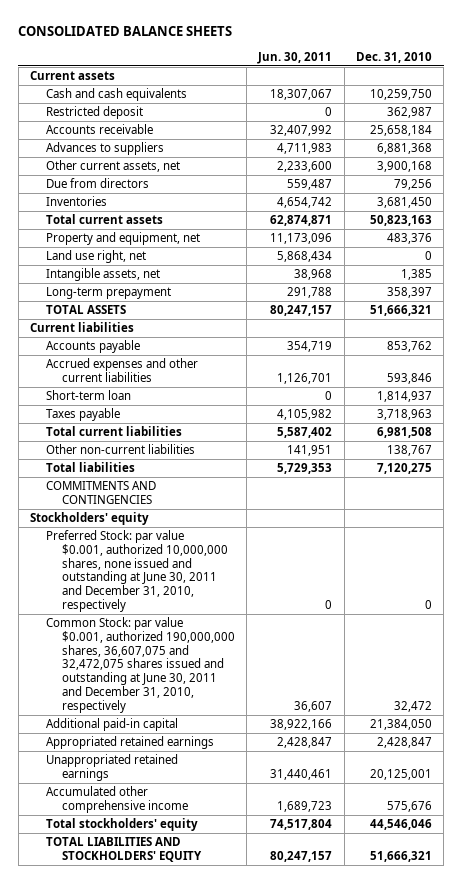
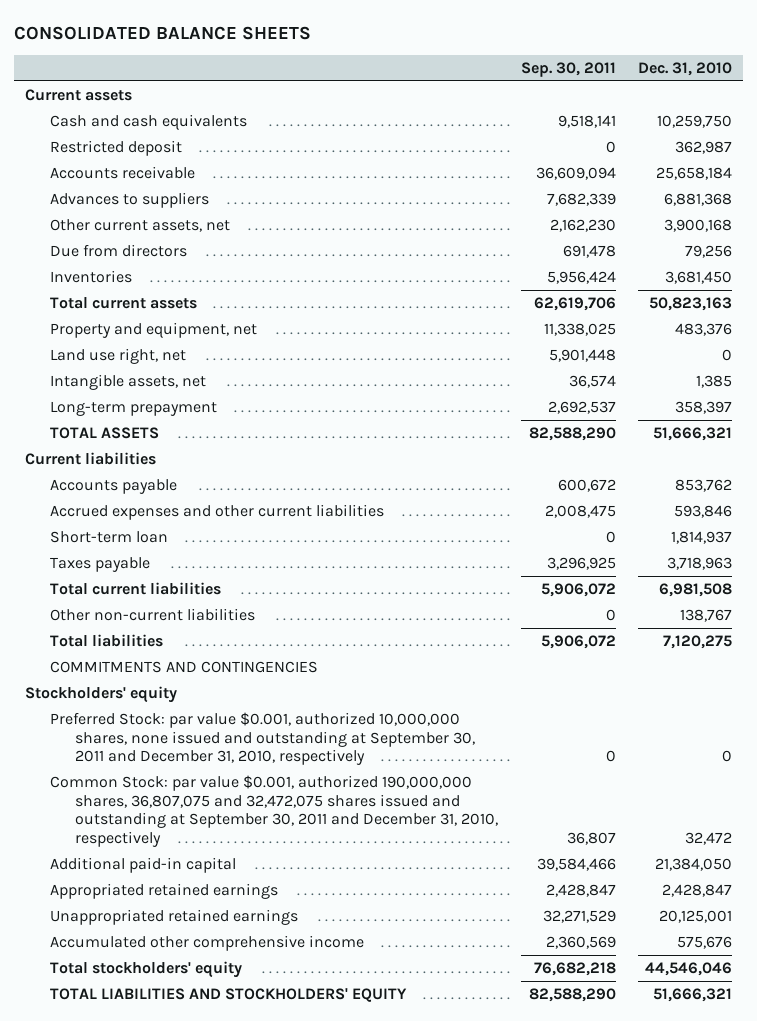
[257,51,333,64] Jun. 30, 2011 -> none
none -> [520,61,616,77] Sep. 30, 2011
[45,530,228,613] Preferred Stock: par value $0.001, authorized 10,000,000 shares, none issued and outstanding at June 30, 2011 and December 31, 2010, respectively -> [50,711,476,766] Preferred Stock: par value $0.001, authorized 10,000,000 shares, none issued and outstanding at September 30, 2011 and December 31, 2010, respectively
[45,617,235,713] Common Stock: par value $0.001, authorized 190,000,000 shares, 36,607,075 and 32,472,075 shares issued and outstanding at June 30, 2011 and December 31, 2010, respectively -> [50,774,499,847] Common Stock: par value $0.001, authorized 190,000,000 shares, 36,807,075 and 32,472,075 shares issued and outstanding at September 30, 2011 and December 31, 2010, respectively

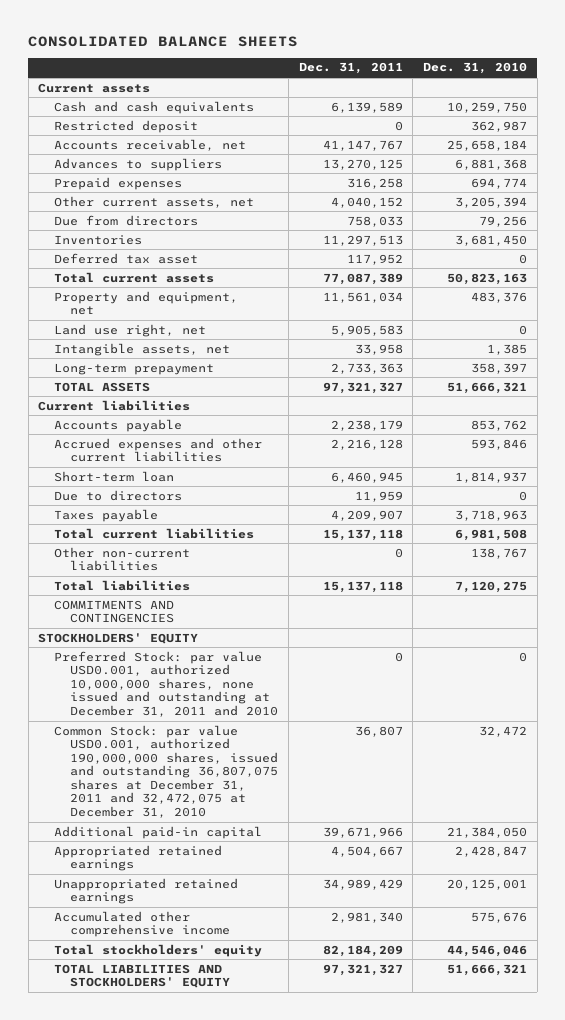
[520,61,616,77] Sep. 30, 2011 -> none
none -> [298,62,403,75] Dec. 31, 2011
[50,165,196,179] Accounts receivable -> [54,138,247,151] Accounts receivable, net
none -> [54,176,183,190] Prepaid expenses
[663,218,732,232] 3,900,168 -> [455,196,528,208] 3,205,394
none -> [54,252,199,264] Deferred tax asset
none -> [54,489,183,501] Due to directors
[25,685,178,703] Stockholders' equity -> [38,632,199,644] STOCKHOLDERS' EQUITY
[50,711,476,766] Preferred Stock: par value $0.001, authorized 10,000,000 shares, none issued and outstanding at September 30, 2011 and December 31, 2010, respectively -> [54,650,279,717] Preferred Stock: par value USD0.001, authorized 10,000,000 shares, none issued and outstanding at December 31, 2011 and 2010
[50,774,499,847] Common Stock: par value $0.001, authorized 190,000,000 shares, 36,807,075 and 32,472,075 shares issued and outstanding at September 30, 2011 and December 31, 2010, respectively -> [54,724,279,818] Common Stock: par value USD0.001, authorized 190,000,000 shares, issued and outstanding 36,807,075 shares at December 31, 2011 and 32,472,075 at December 31, 2010

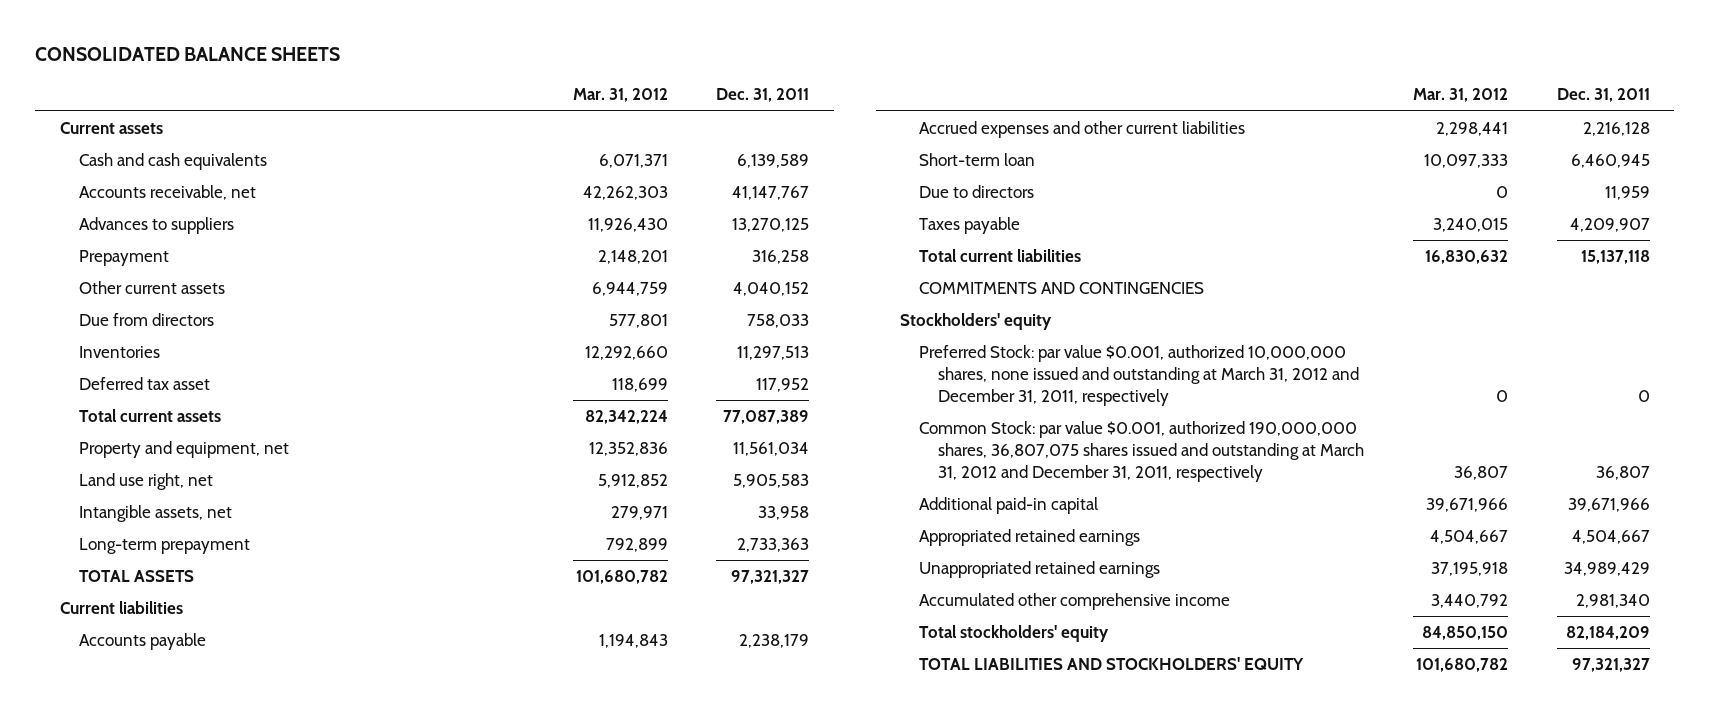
[423,62,528,75] Dec. 31, 2010 -> none
none -> [572,88,668,103] Mar. 31, 2012
[54,119,199,133] Restricted deposit -> none
[54,176,183,190] Prepaid expenses -> [78,250,169,267] Prepayment
[54,195,255,208] Other current assets, net -> [78,281,225,295] Other current assets
[54,546,191,572] Other non-current liabilities -> none
[54,579,191,591] Total liabilities -> none
[38,632,199,644] STOCKHOLDERS' EQUITY -> [899,313,1052,331] Stockholders' equity
[54,650,279,717] Preferred Stock: par value USD0.001, authorized 10,000,000 shares, none issued and outstanding at December 31, 2011 and 2010 -> [919,345,1360,406] Preferred Stock: par value $0.001, authorized 10,000,000 shares, none issued and outstanding at March 31, 2012 and December 31, 2011, respectively
[54,724,279,818] Common Stock: par value USD0.001, authorized 190,000,000 shares, issued and outstanding 36,807,075 shares at December 31, 2011 and 32,472,075 at December 31, 2010 -> [919,421,1365,482] Common Stock: par value $0.001, authorized 190,000,000 shares, 36,807,075 shares issued and outstanding at March 31, 2012 and December 31, 2011, respectively

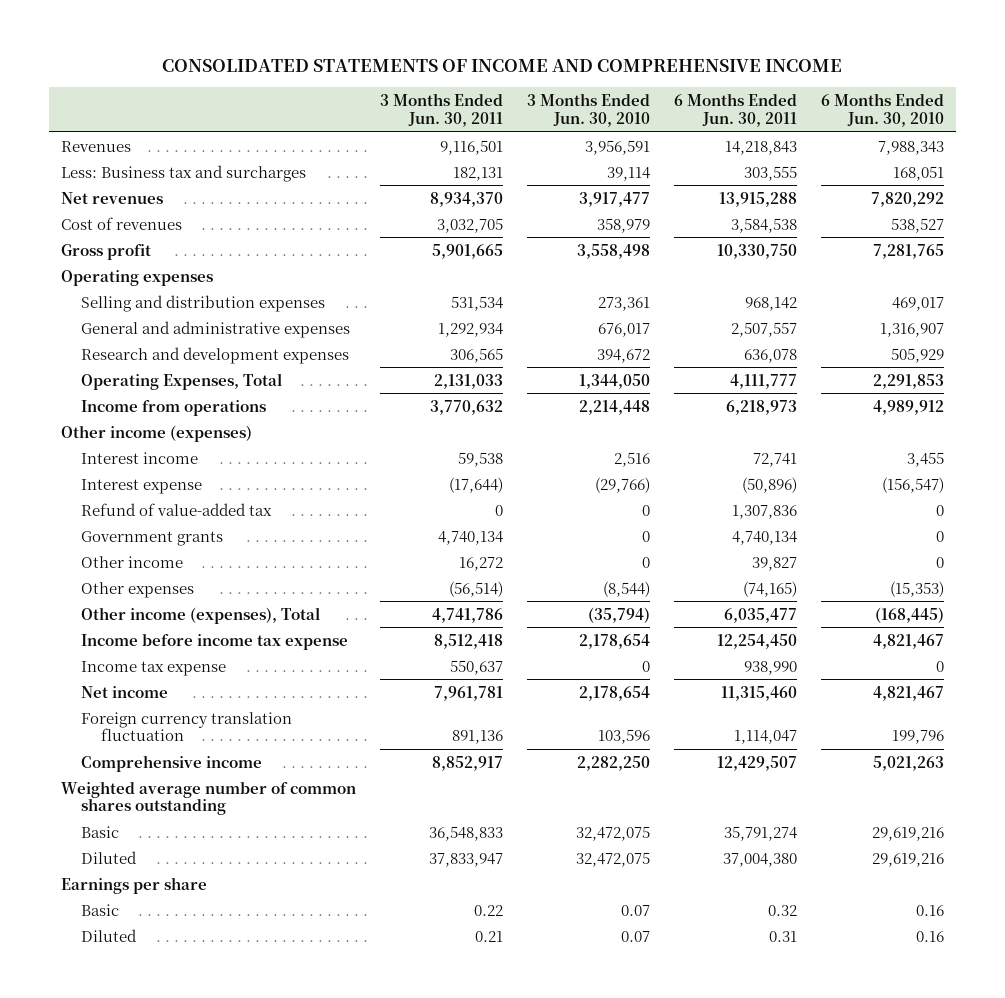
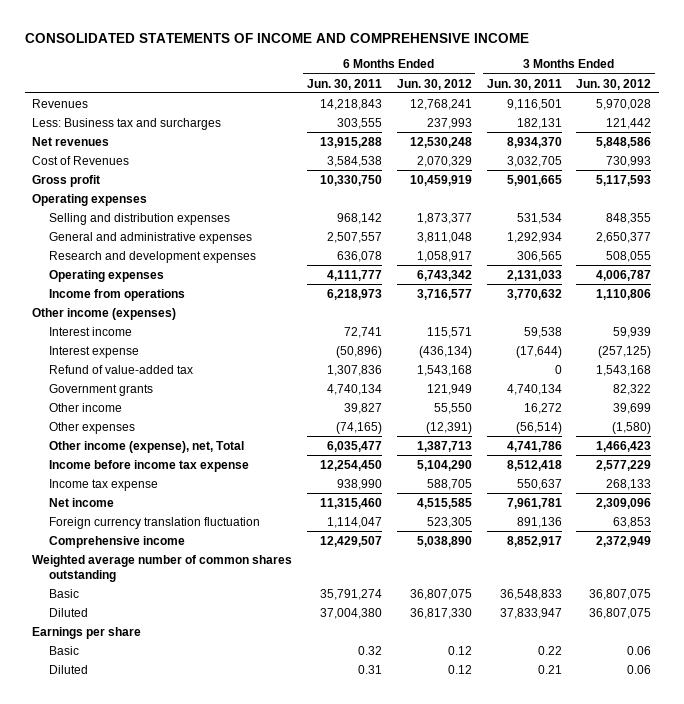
[526,93,650,127] 3 Months Ended Jun. 30, 2010 -> none
[820,93,944,127] 6 Months Ended Jun. 30, 2010 -> none
none -> [396,78,472,90] Jun. 30, 2012
none -> [576,78,652,90] Jun. 30, 2012
[61,216,183,230] Cost of revenues -> [32,155,130,165] Cost of Revenues
[81,372,283,390] Operating Expenses, Total -> [48,269,164,282] Operating expenses
[81,606,321,624] Other income (expenses), Total -> [48,440,244,453] Other income (expense), net, Total

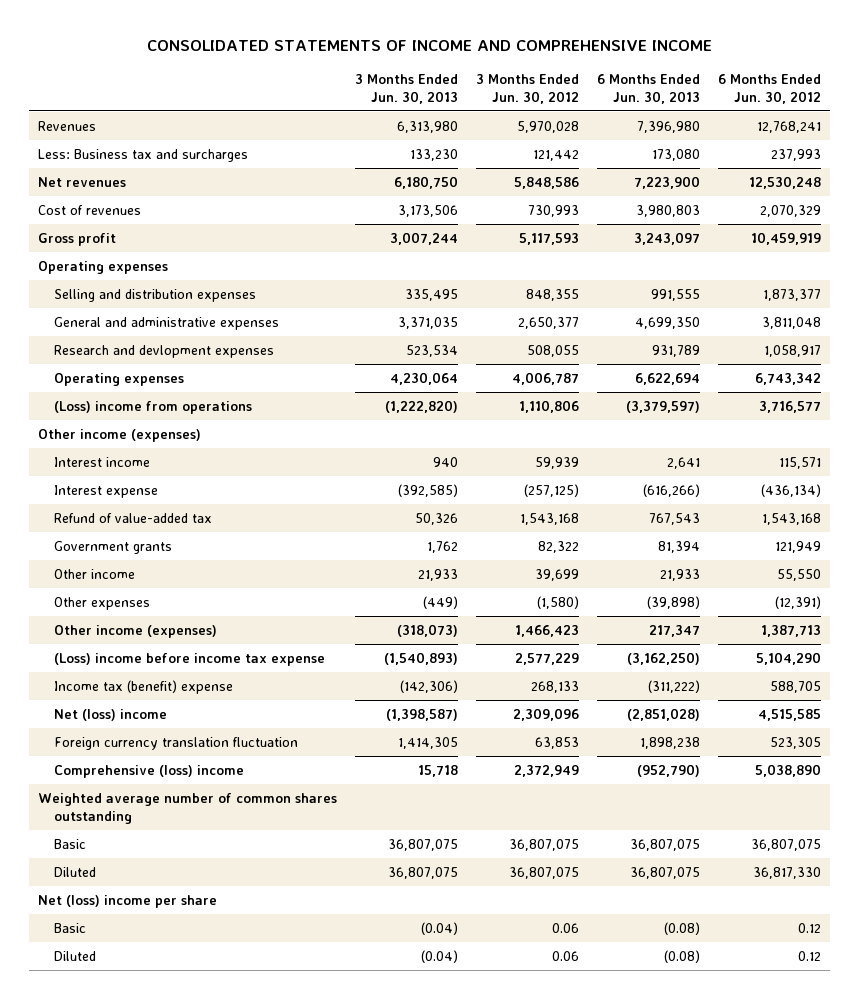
[307,78,383,90] Jun. 30, 2011 -> none
[486,78,562,90] Jun. 30, 2011 -> none
none -> [354,73,458,104] 3 Months Ended Jun. 30, 2013
none -> [597,73,701,104] 6 Months Ended Jun. 30, 2013
[32,155,130,165] Cost of Revenues -> [37,204,141,215] Cost of revenues
[48,250,256,263] Research and development expenses -> [53,344,274,358] Research and devlopment expenses
[48,288,185,301] Income from operations -> [53,400,252,414] (Loss) income from operations
[48,440,244,453] Other income (expense), net, Total -> [53,624,217,638] Other income (expenses)
[48,459,249,472] Income before income tax expense -> [53,652,325,666] (Loss) income before income tax expense
[48,478,158,491] Income tax expense -> [53,679,233,694] Income tax (benefit) expense
[48,497,114,507] Net income -> [53,708,167,721] Net (loss) income
[48,535,185,548] Comprehensive income -> [53,764,244,778] Comprehensive (loss) income
[32,626,142,639] Earnings per share -> [37,894,217,908] Net (loss) income per share

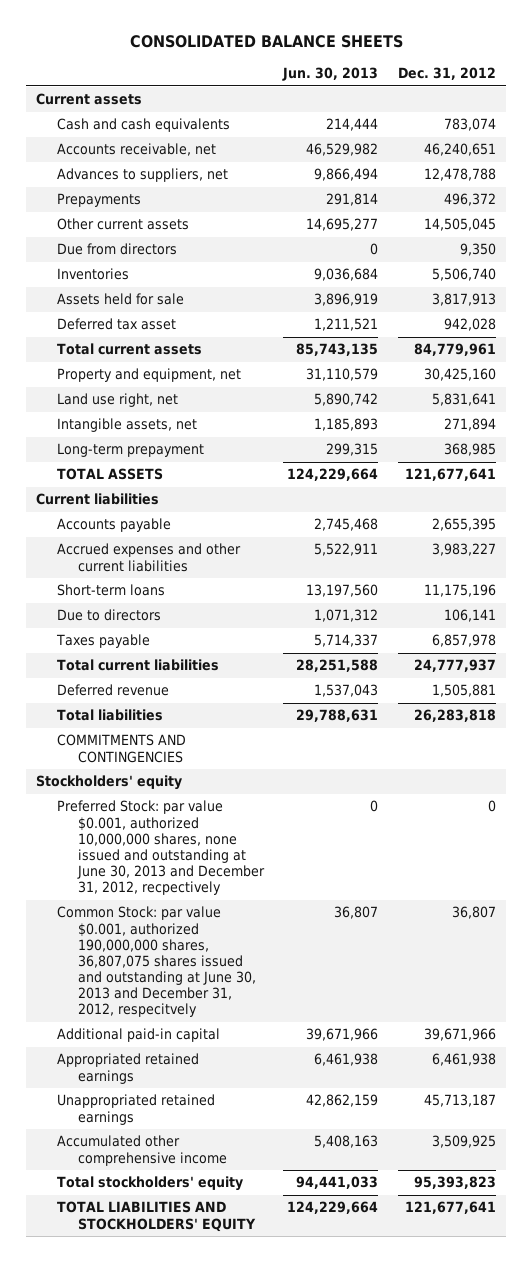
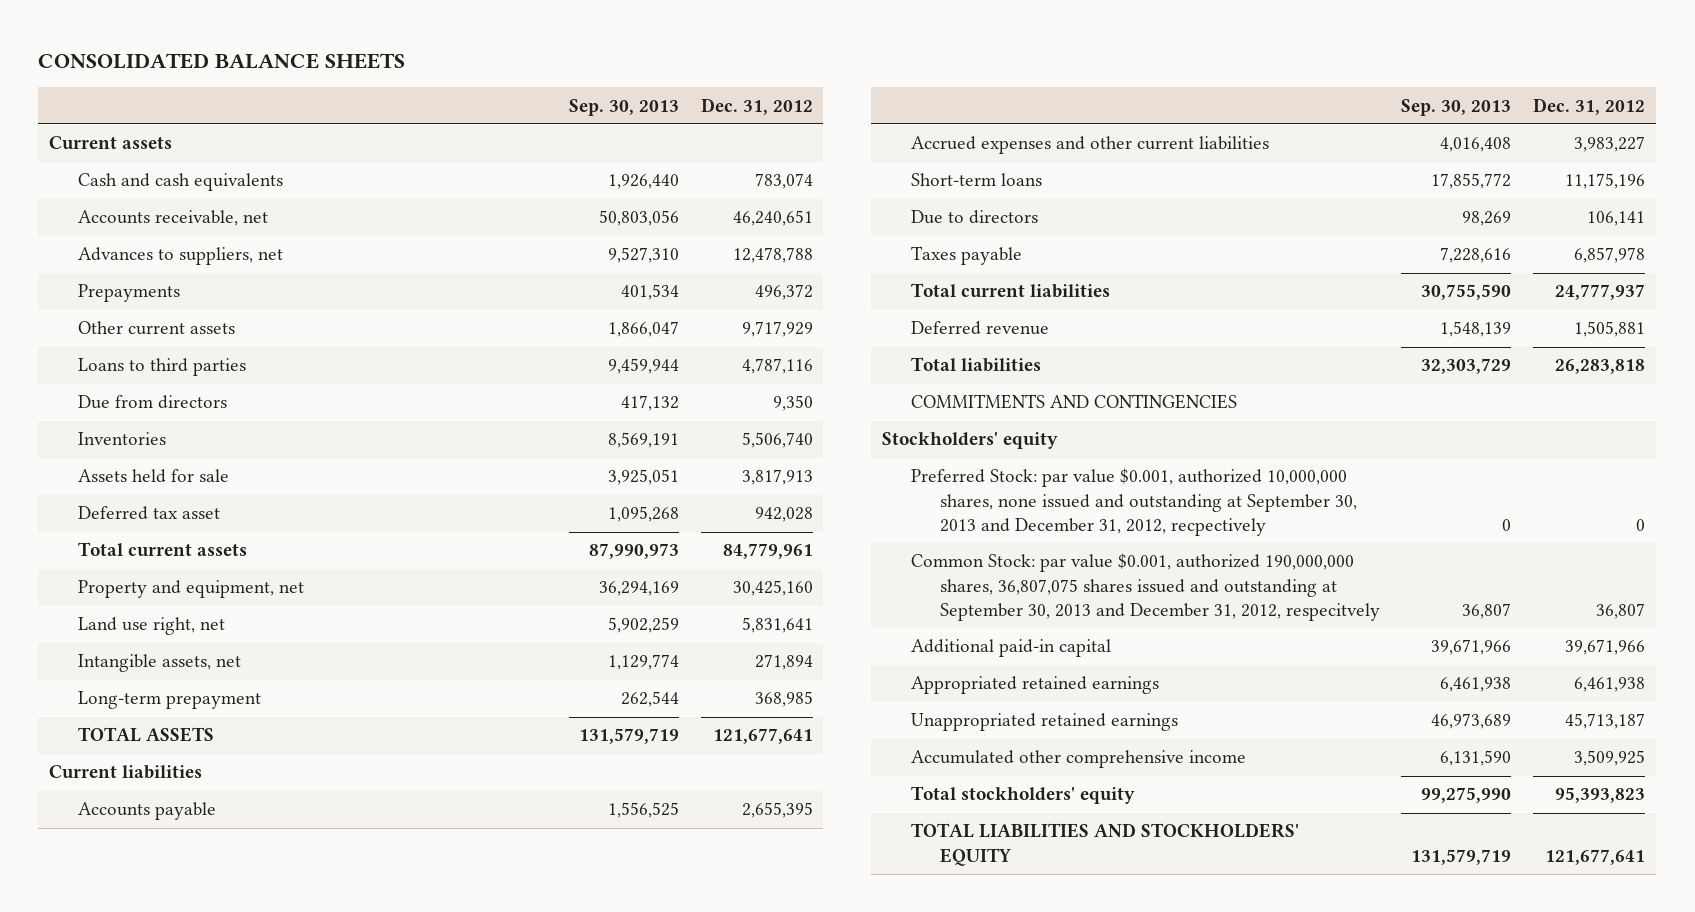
[282,67,379,82] Jun. 30, 2013 -> none
none -> [568,98,679,116] Sep. 30, 2013
[424,218,497,232] 14,505,045 -> [741,321,813,338] 9,717,929
none -> [78,358,247,377] Loans to third parties
[56,800,265,896] Preferred Stock: par value $0.001, authorized 10,000,000 shares, none issued and outstanding at June 30, 2013 and December 31, 2012, recpectively -> [910,468,1357,536] Preferred Stock: par value $0.001, authorized 10,000,000 shares, none issued and outstanding at September 30, 2013 and December 31, 2012, recpectively
[56,906,256,1018] Common Stock: par value $0.001, authorized 190,000,000 shares, 36,807,075 shares issued and outstanding at June 30, 2013 and December 31, 2012, respecitvely -> [910,553,1380,621] Common Stock: par value $0.001, authorized 190,000,000 shares, 36,807,075 shares issued and outstanding at September 30, 2013 and December 31, 2012, respecitvely

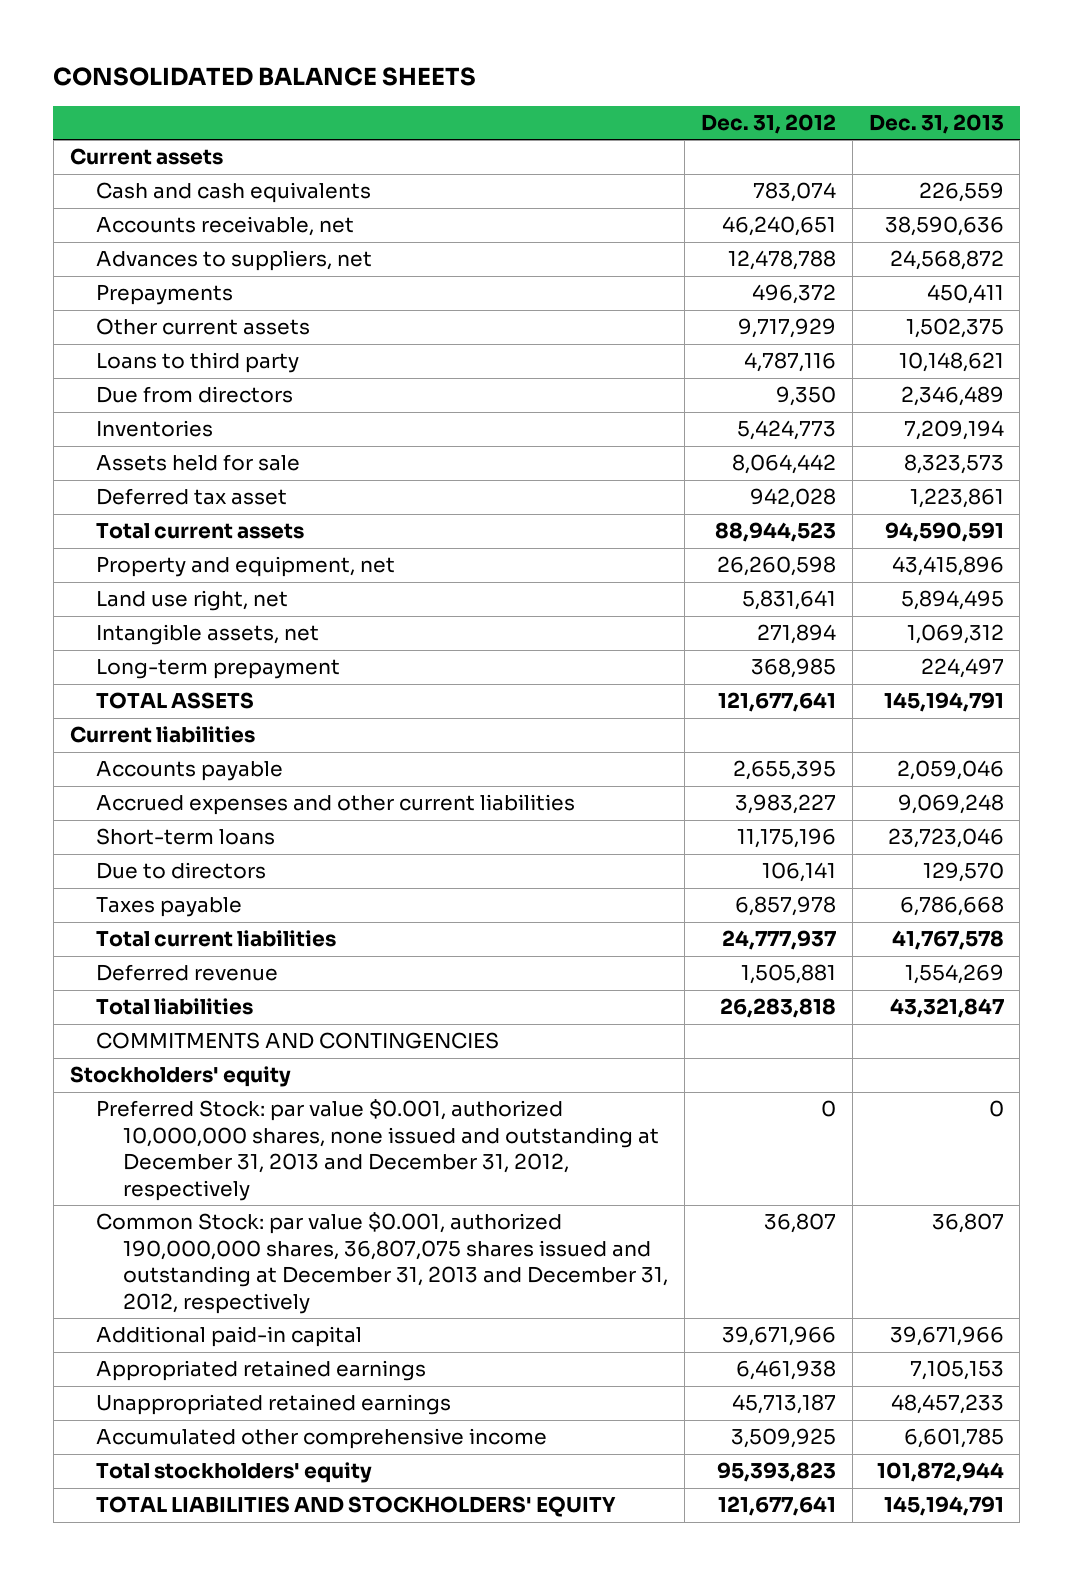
[568,98,679,116] Sep. 30, 2013 -> none
none -> [868,113,1004,134] Dec. 31, 2013
[78,358,247,377] Loans to third parties -> [96,352,300,374] Loans to third party
[741,432,813,449] 5,506,740 -> [736,420,836,441] 5,424,773
[741,469,813,486] 3,817,913 -> [731,454,836,475] 8,064,442
[722,543,813,560] 84,779,961 -> [714,522,836,543] 88,944,523
[732,580,813,597] 30,425,160 -> [716,556,836,577] 26,260,598
[910,468,1357,536] Preferred Stock: par value $0.001, authorized 10,000,000 shares, none issued and outstanding at September 30, 2013 and December 31, 2012, recpectively -> [96,1099,660,1201] Preferred Stock: par value $0.001, authorized 10,000,000 shares, none issued and outstanding at December 31, 2013 and December 31, 2012, respectively
[910,553,1380,621] Common Stock: par value $0.001, authorized 190,000,000 shares, 36,807,075 shares issued and outstanding at September 30, 2013 and December 31, 2012, respecitvely -> [96,1212,669,1314] Common Stock: par value $0.001, authorized 190,000,000 shares, 36,807,075 shares issued and outstanding at December 31, 2013 and December 31, 2012, respectively

